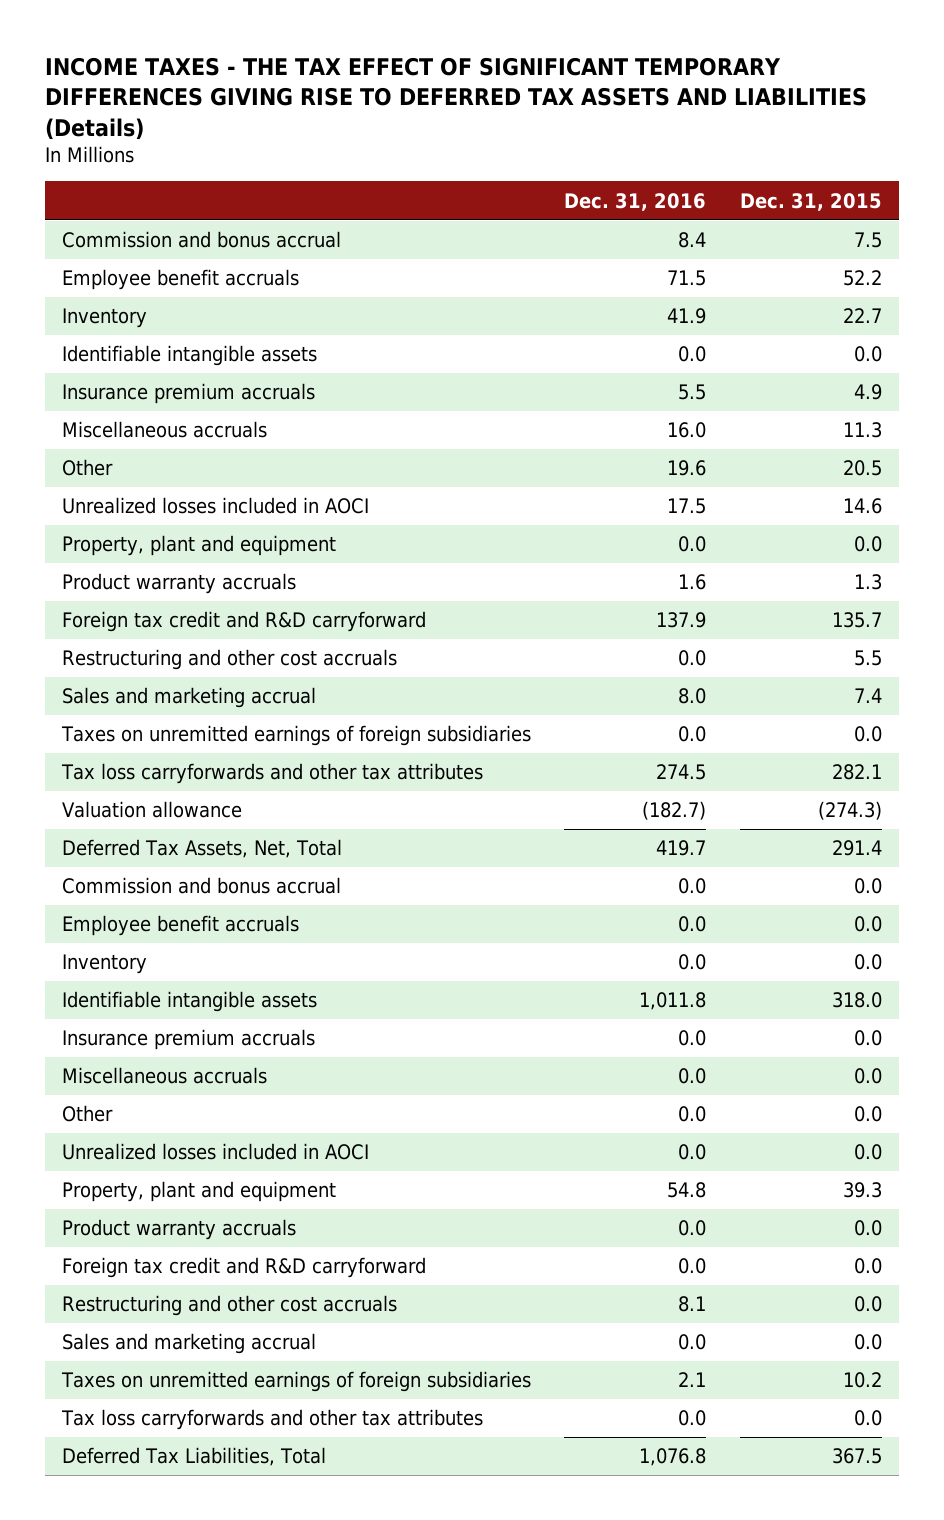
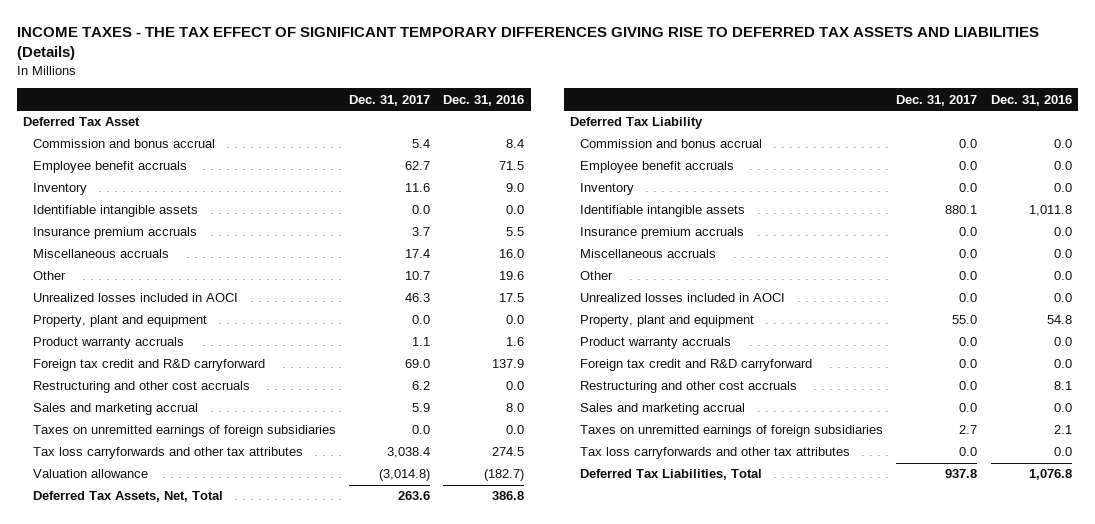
[740,192,883,211] Dec. 31, 2015 -> none
none -> [348,94,430,106] Dec. 31, 2017
none -> [23,117,141,127] Deferred Tax Asset
[667,308,707,325] 41.9 -> [506,183,525,193] 9.0
[656,840,707,857] 419.7 -> [492,491,525,501] 386.8
none -> [570,117,704,130] Deferred Tax Liability

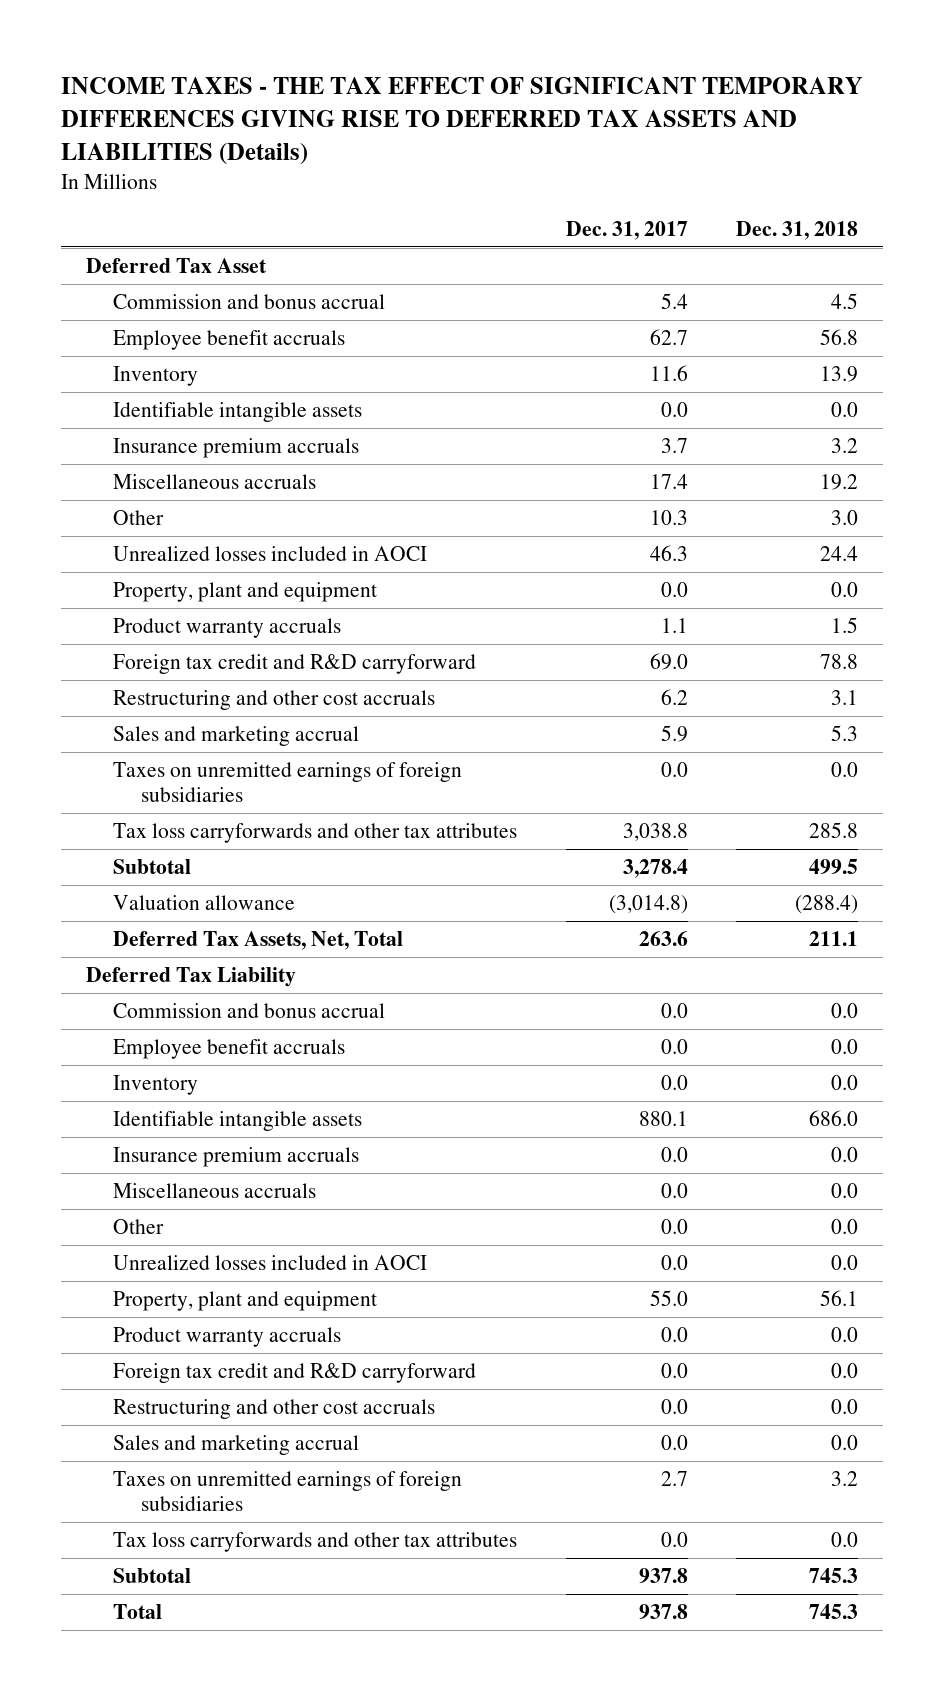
[443,94,525,106] Dec. 31, 2016 -> none
none -> [736,220,859,240] Dec. 31, 2018
[404,271,430,281] 10.7 -> [649,510,688,526] 10.3
[386,447,430,459] 3,038.4 -> [622,823,688,842] 3,038.8
none -> [113,859,192,875] Subtotal
none -> [113,1568,192,1584] Subtotal
[579,469,762,481] Deferred Tax Liabilities, Total -> [113,1604,163,1620] Total

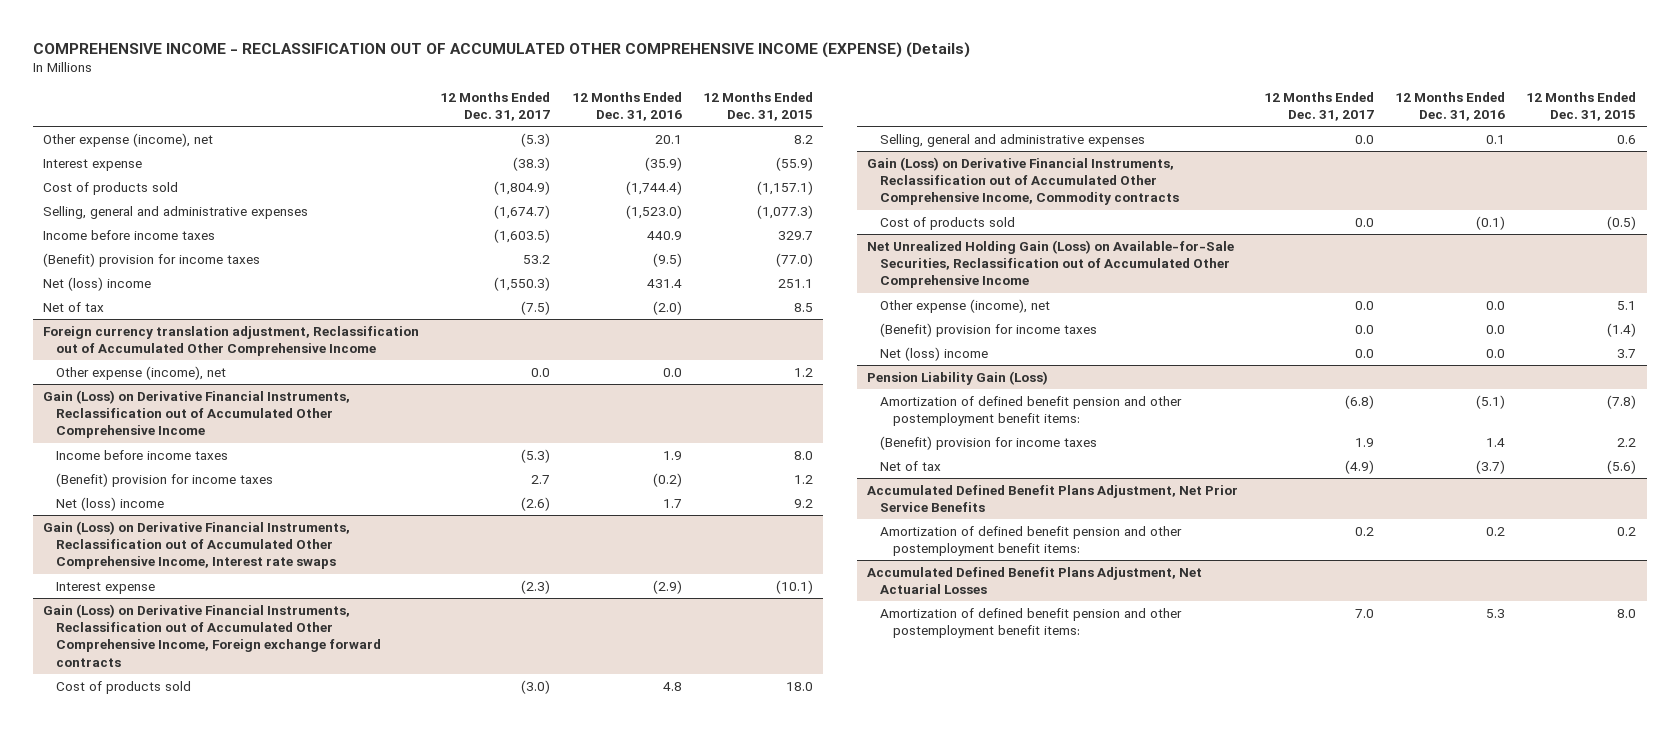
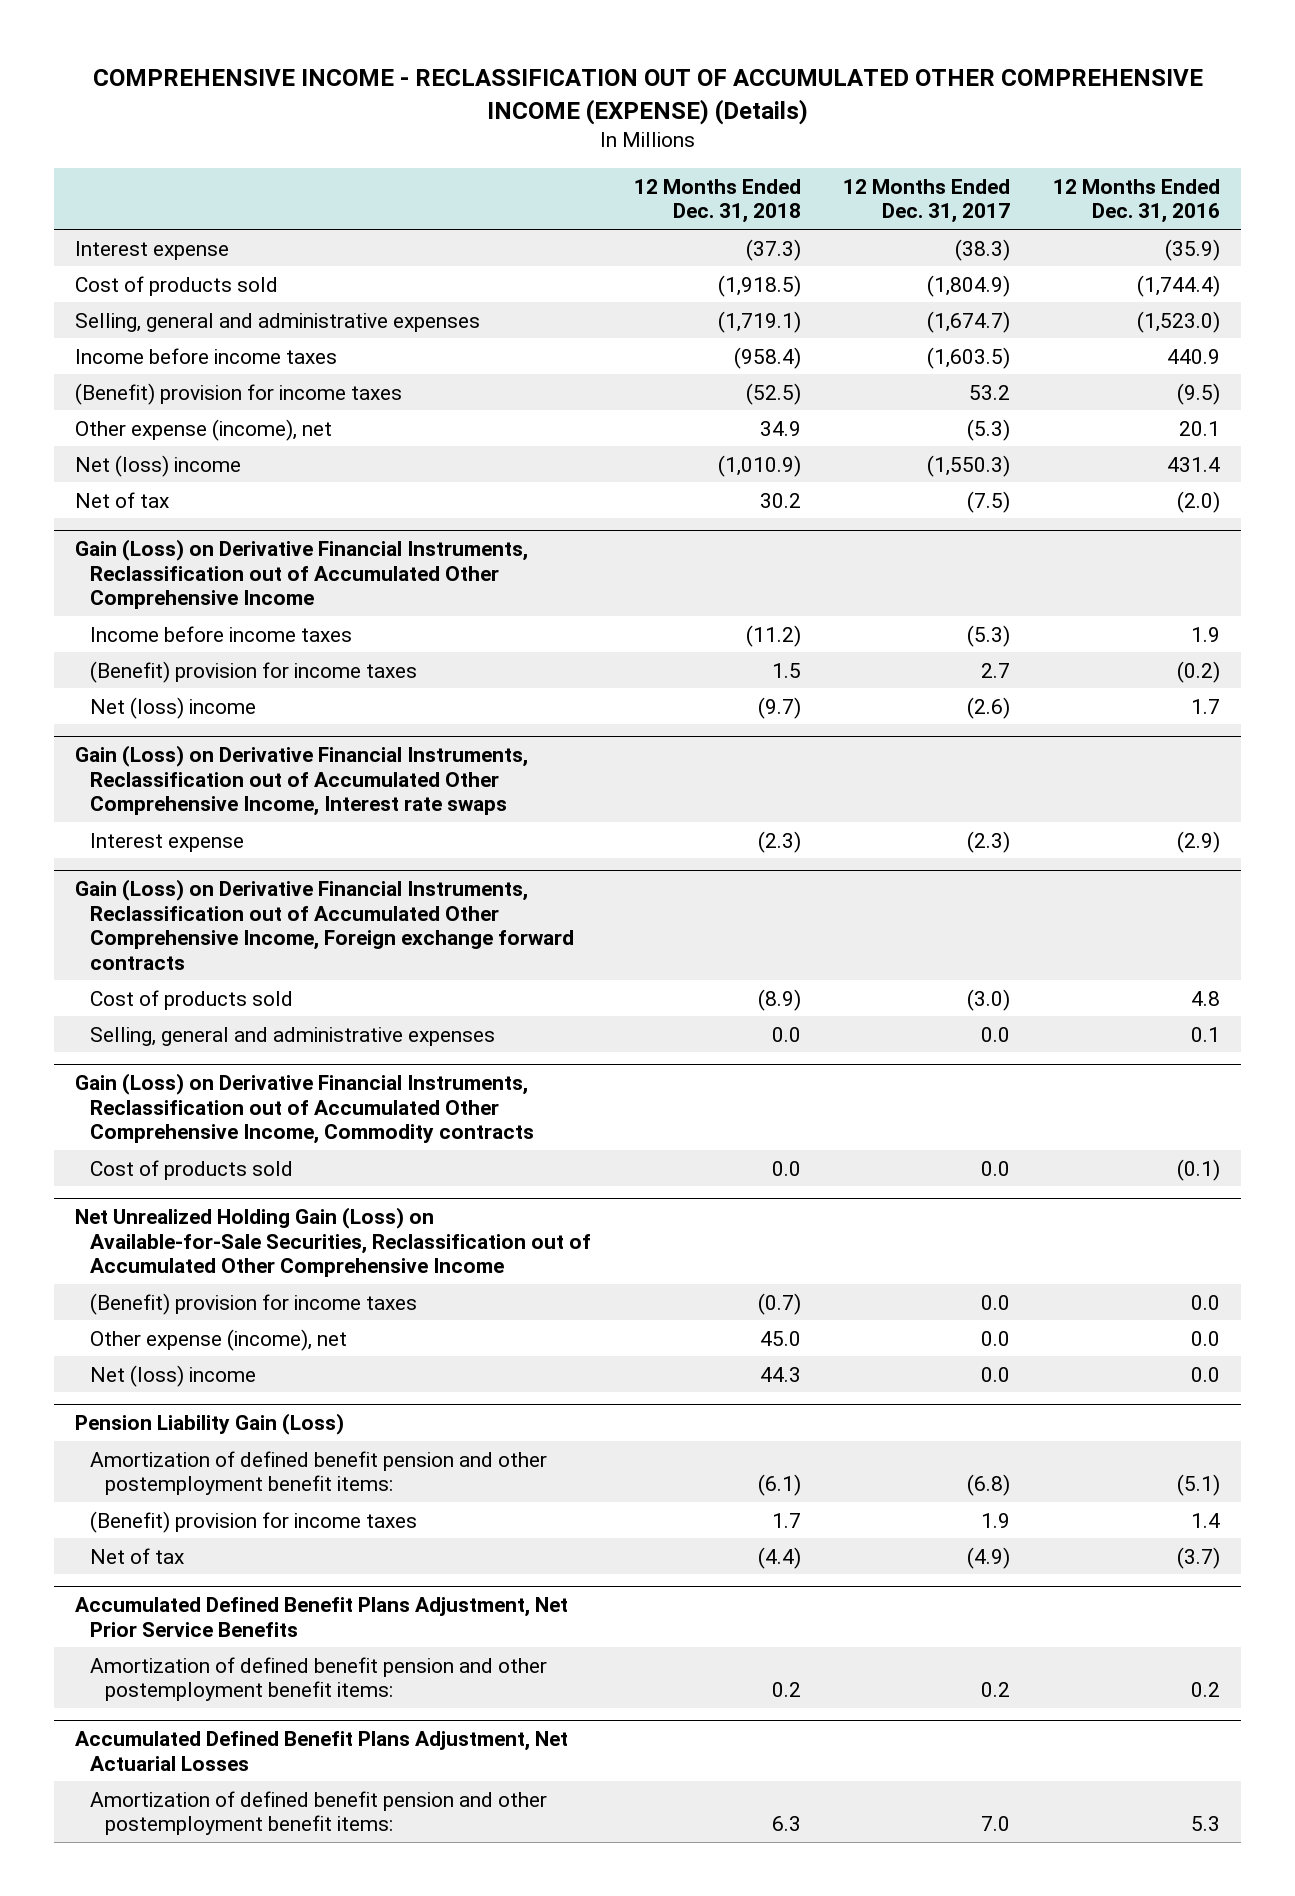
[702,91,813,122] 12 Months Ended Dec. 31, 2015 -> none
none -> [633,178,801,224] 12 Months Ended Dec. 31, 2018
[43,132,214,147] Other expense (income), net -> [75,418,333,441] Other expense (income), net
[43,325,420,357] Foreign currency translation adjustment, Reclassification out of Accumulated Other Comprehensive Income -> none
[56,365,227,380] Other expense (income), net -> none
[880,298,1051,313] Other expense (income), net -> [90,1328,348,1351] Other expense (income), net

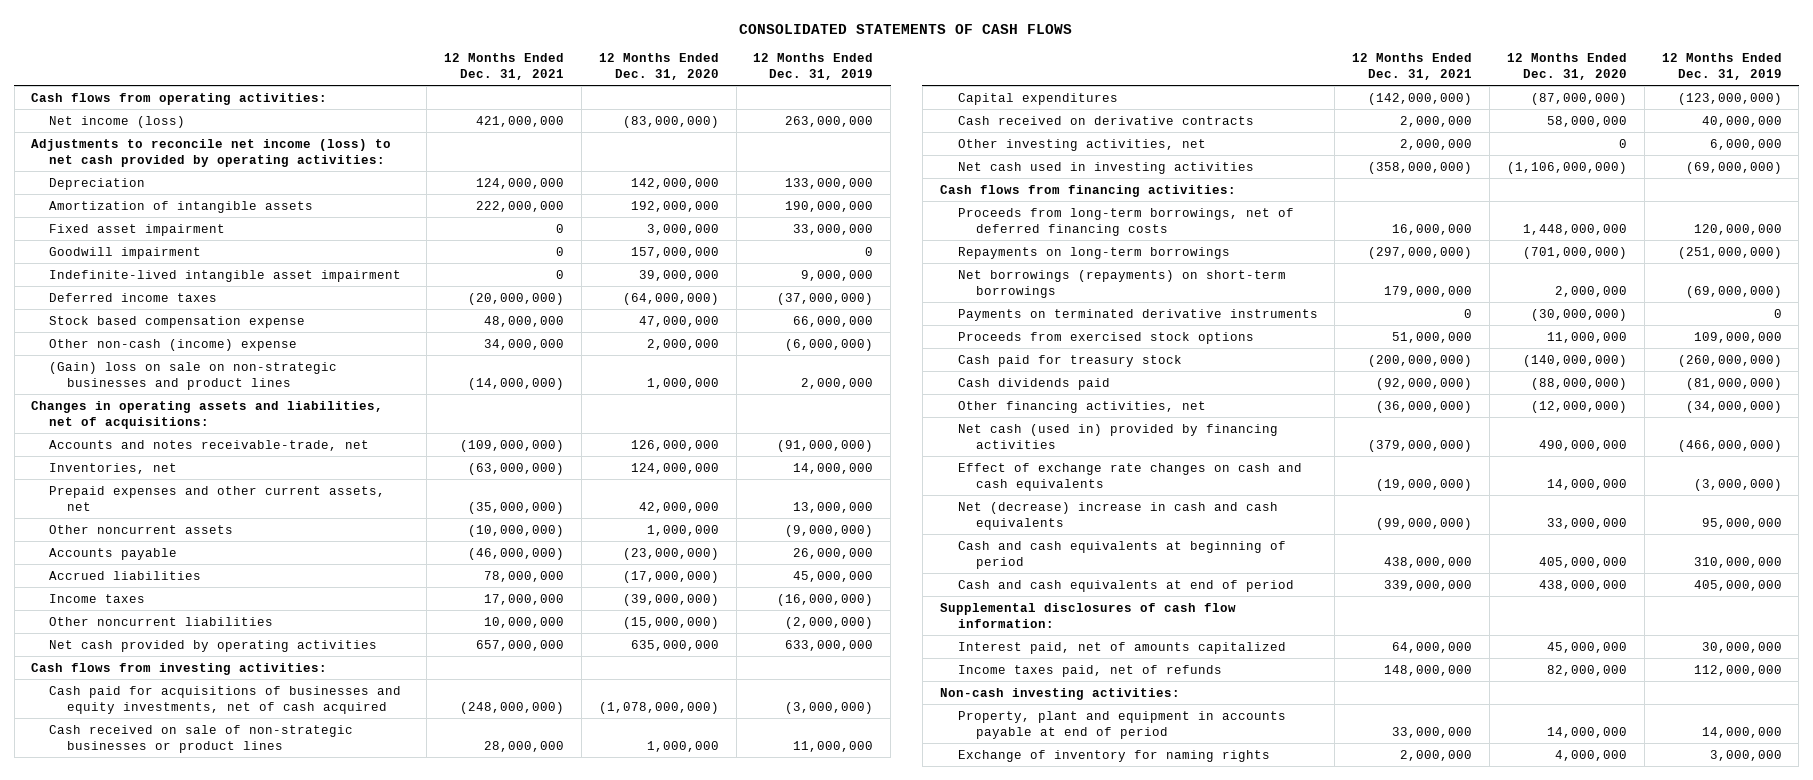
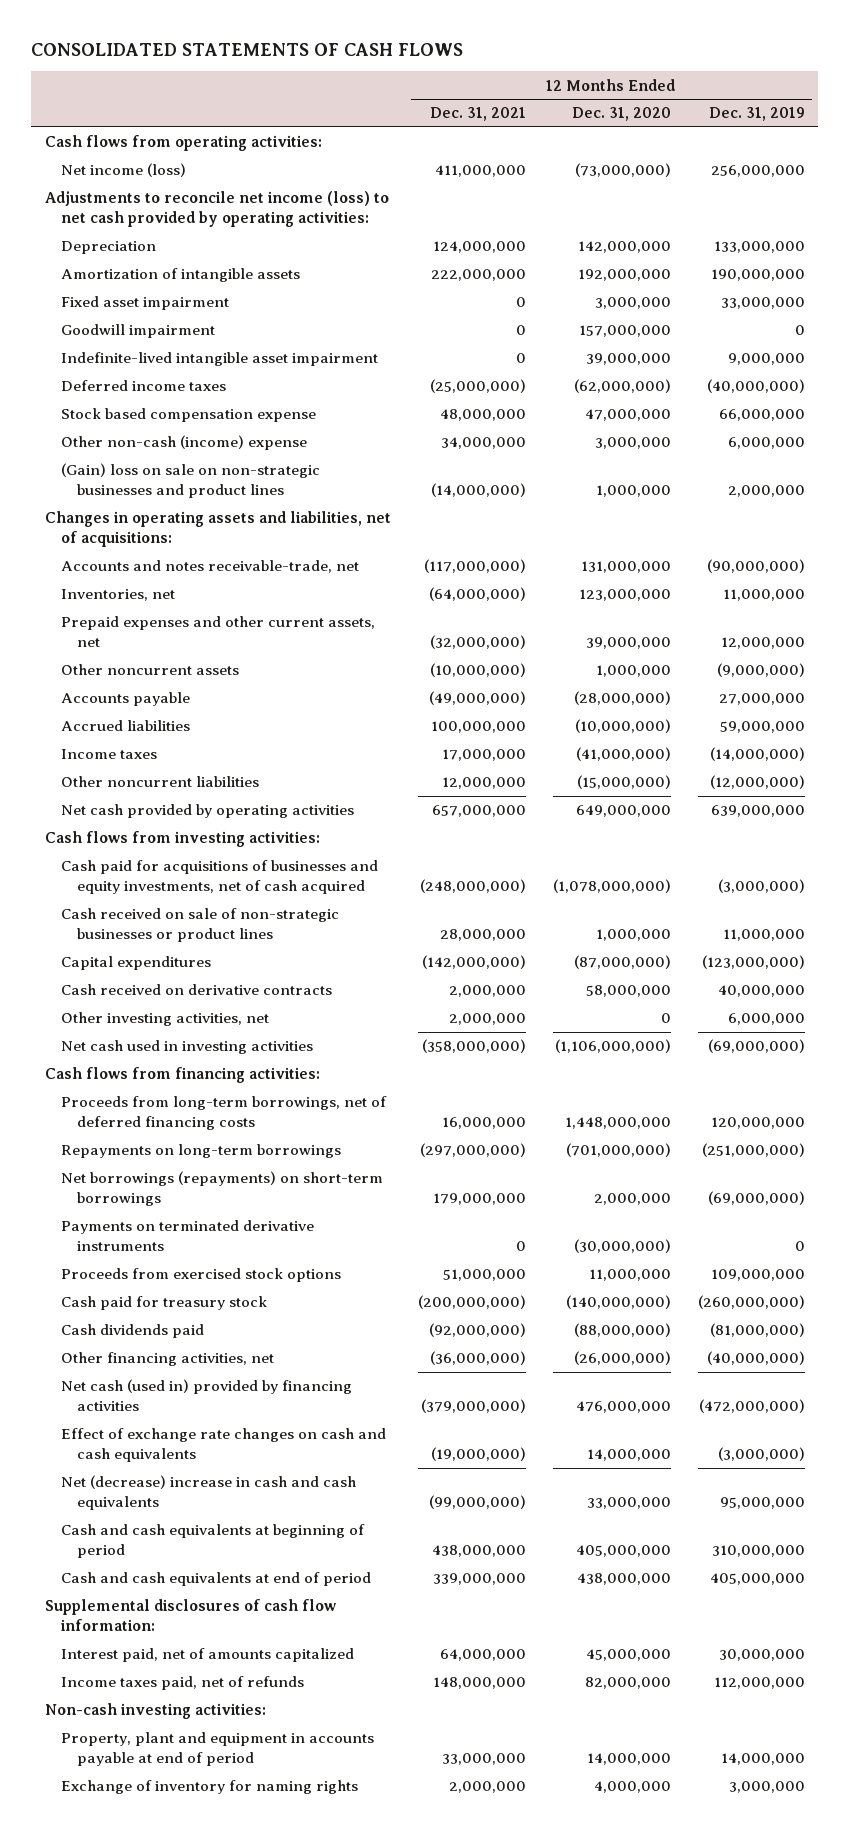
[476,115,565,127] 421,000,000 -> [434,165,526,178] 411,000,000
[622,115,719,128] (83,000,000) -> [574,163,671,178] (73,000,000)
[785,115,874,127] 263,000,000 -> [710,165,805,178] 256,000,000
[468,292,565,305] (20,000,000) -> [429,379,526,394] (25,000,000)
[622,292,719,305] (64,000,000) -> [573,379,671,394] (62,000,000)
[777,292,874,305] (37,000,000) -> [706,379,805,394] (40,000,000)
[646,338,719,350] 2,000,000 -> [594,437,671,450] 3,000,000
[785,338,874,351] (6,000,000) -> [727,437,805,450] 6,000,000
[460,439,565,452] (109,000,000) -> [423,559,526,574] (117,000,000)
[630,439,719,451] 126,000,000 -> [580,561,671,574] 131,000,000
[777,439,874,452] (91,000,000) -> [706,559,805,574] (90,000,000)
[468,462,565,475] (63,000,000) -> [428,587,526,602] (64,000,000)
[630,462,719,474] 124,000,000 -> [578,589,671,602] 123,000,000
[793,462,874,474] 14,000,000 -> [722,589,805,602] 11,000,000
[468,501,565,514] (35,000,000) -> [429,635,526,650] (32,000,000)
[638,501,719,513] 42,000,000 -> [585,637,671,650] 39,000,000
[793,501,874,513] 13,000,000 -> [720,637,805,650] 12,000,000
[468,547,565,560] (46,000,000) -> [428,691,526,706] (49,000,000)
[622,547,719,560] (23,000,000) -> [573,691,671,706] (28,000,000)
[793,547,874,559] 26,000,000 -> [718,693,805,706] 27,000,000
[484,570,565,582] 78,000,000 -> [430,721,526,734] 100,000,000
[622,570,719,583] (17,000,000) -> [574,719,671,734] (10,000,000)
[793,570,874,582] 45,000,000 -> [719,721,805,734] 59,000,000
[622,593,719,606] (39,000,000) -> [575,747,671,762] (41,000,000)
[777,593,874,606] (16,000,000) -> [709,747,805,762] (14,000,000)
[484,616,565,628] 10,000,000 -> [441,777,526,790] 12,000,000
[785,616,874,629] (2,000,000) -> [709,775,805,790] (12,000,000)
[630,639,719,651] 635,000,000 -> [575,805,671,818] 649,000,000
[785,639,874,651] 633,000,000 -> [710,805,805,818] 639,000,000
[1530,400,1627,413] (12,000,000) -> [573,1351,671,1366] (26,000,000)
[1685,400,1782,413] (34,000,000) -> [706,1351,805,1366] (40,000,000)
[1538,439,1627,451] 490,000,000 -> [575,1401,671,1414] 476,000,000
[1677,439,1782,452] (466,000,000) -> [698,1399,805,1414] (472,000,000)

